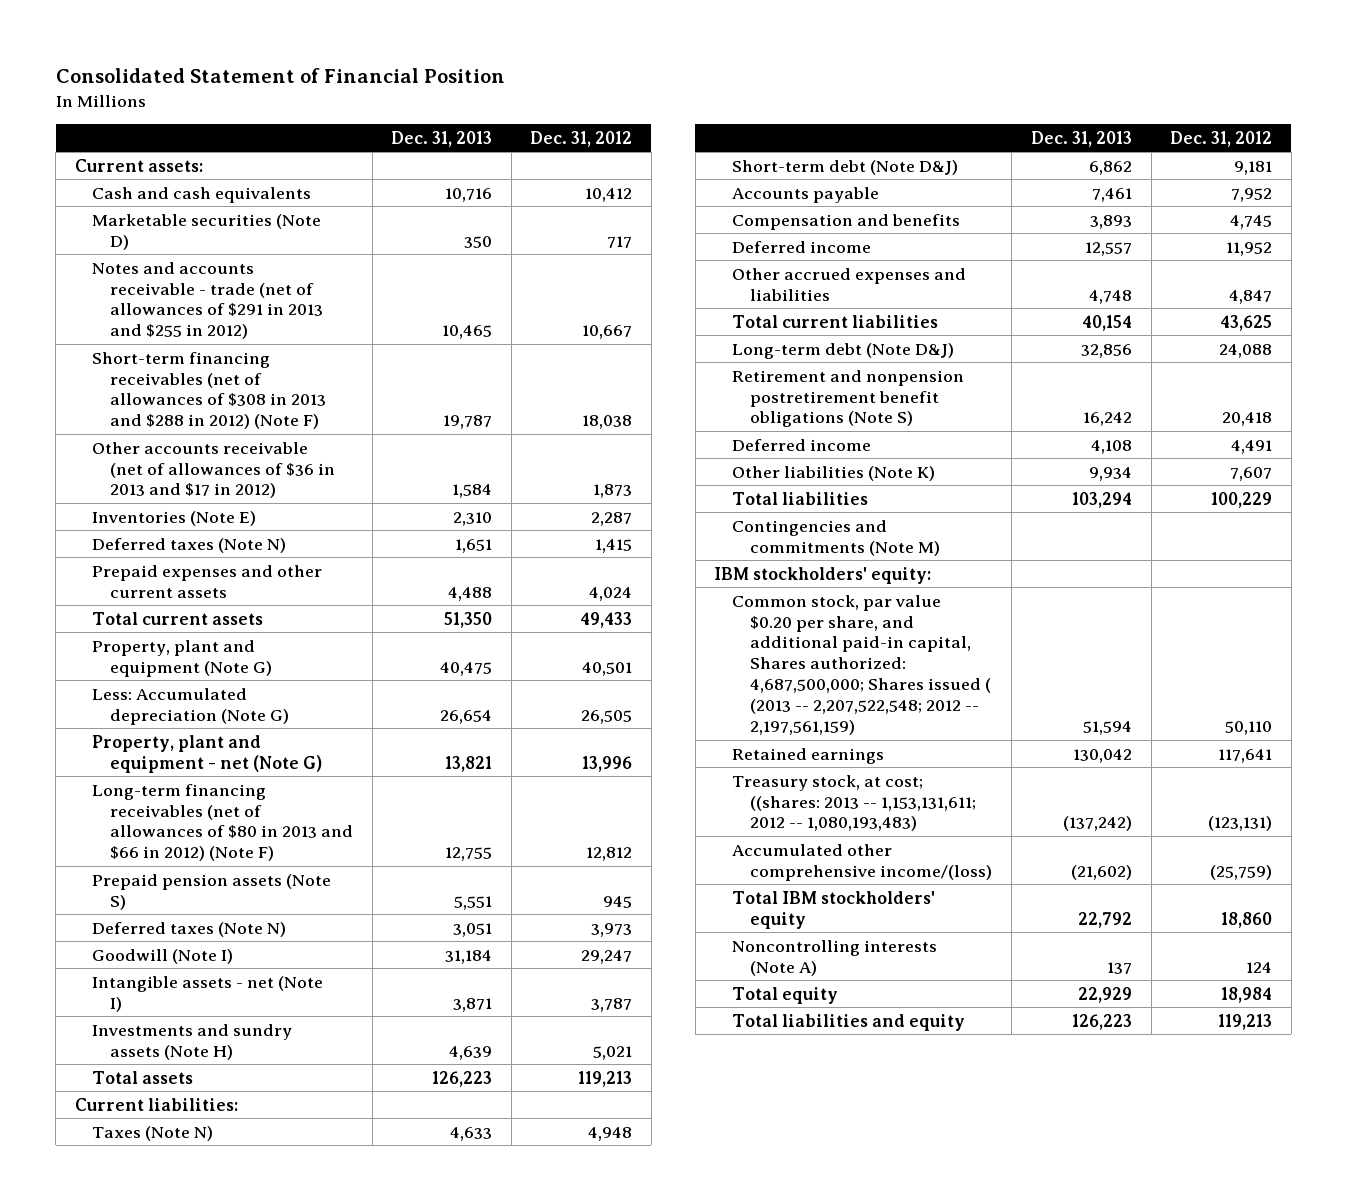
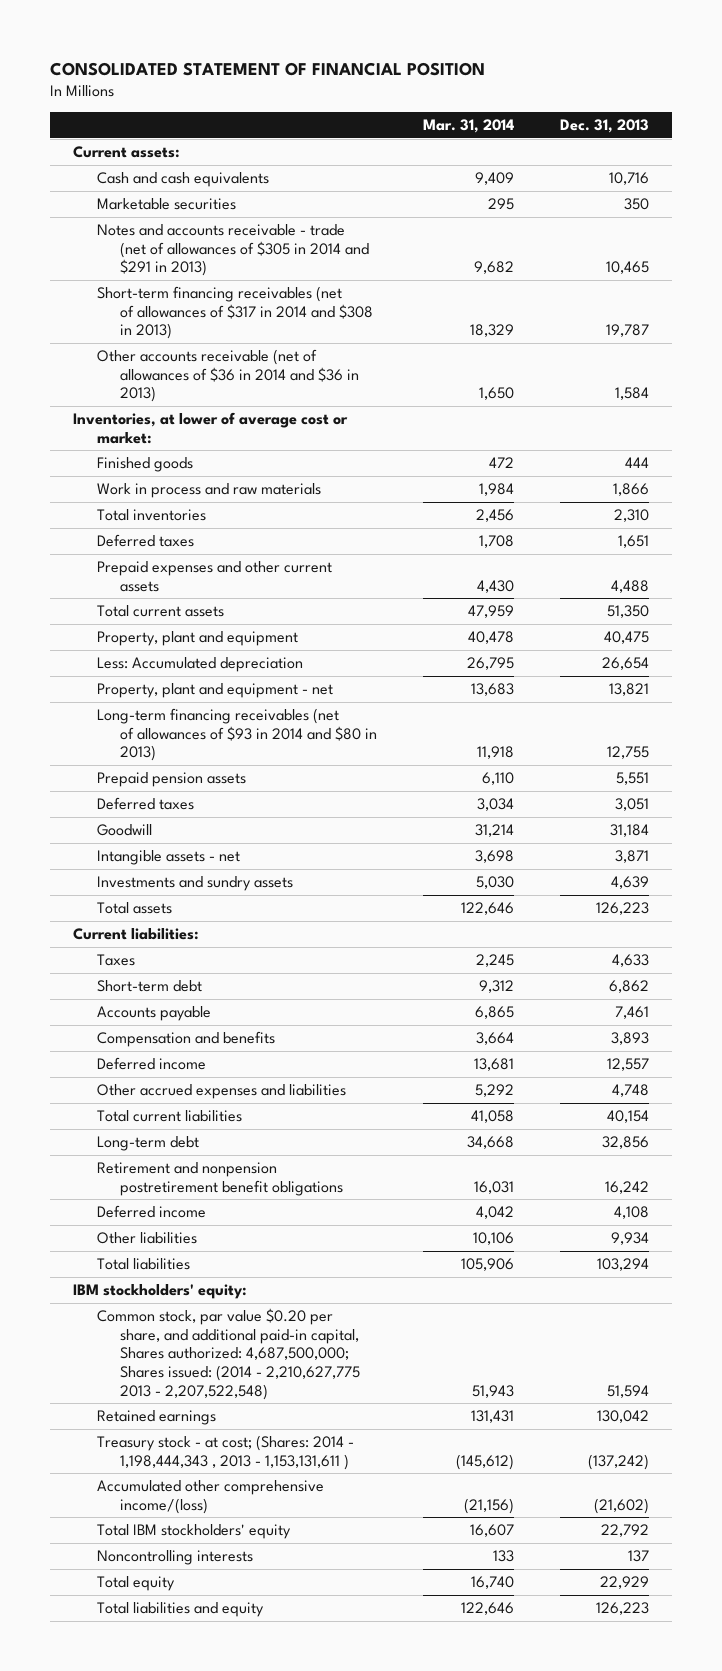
[55,67,505,83] Consolidated Statement of Financial Position -> [50,61,486,76] CONSOLIDATED STATEMENT OF FINANCIAL POSITION
[530,130,633,147] Dec. 31, 2012 -> none
none -> [422,119,514,134] Mar. 31, 2014
[92,213,322,250] Marketable securities (Note D) -> [96,198,236,211] Marketable securities
[92,261,324,340] Notes and accounts receivable - trade (net of allowances of $291 in 2013 and $255 in 2012) -> [96,224,369,277] Notes and accounts receivable - trade (net of allowances of $305 in 2014 and $291 in 2013)
[92,351,327,430] Short-term financing receivables (net of allowances of $308 in 2013 and $288 in 2012) (Note F) -> [96,286,373,340] Short-term financing receivables (net of allowances of $317 in 2014 and $308 in 2013)
[92,441,336,499] Other accounts receivable (net of allowances of $36 in 2013 and $17 in 2012) -> [96,349,359,403] Other accounts receivable (net of allowances of $36 in 2014 and $36 in 2013)
none -> [73,412,349,444] Inventories, at lower of average cost or market:
none -> [96,457,193,473] Finished goods
none -> [96,483,321,499] Work in process and raw materials
[92,510,257,526] Inventories (Note E) -> [96,509,206,522] Total inventories
[92,537,287,553] Deferred taxes (Note N) -> [96,534,194,548] Deferred taxes
[92,639,273,677] Property, plant and equipment (Note G) -> [96,631,298,647] Property, plant and equipment
[92,687,290,725] Less: Accumulated depreciation (Note G) -> [96,657,303,673] Less: Accumulated depreciation
[92,734,323,773] Property, plant and equipment - net (Note G) -> [96,683,333,699] Property, plant and equipment - net
[92,783,354,862] Long-term financing receivables (net of allowances of $80 in 2013 and $66 in 2012) (Note F) -> [96,708,377,762] Long-term financing receivables (net of allowances of $93 in 2014 and $80 in 2013)
[92,873,332,910] Prepaid pension assets (Note S) -> [96,772,246,788] Prepaid pension assets
[92,921,287,937] Deferred taxes (Note N) -> [96,797,194,811] Deferred taxes
[92,948,234,964] Goodwill (Note I) -> [96,824,152,837] Goodwill
[92,975,324,1012] Intangible assets - net (Note I) -> [96,850,240,866] Intangible assets - net
[92,1023,293,1060] Investments and sundry assets (Note H) -> [96,876,293,892] Investments and sundry assets
[92,1125,214,1141] Taxes (Note N) -> [96,954,135,967] Taxes
[732,159,959,175] Short-term debt (Note D&J) -> [96,980,202,993] Short-term debt
[732,342,955,359] Long-term debt (Note D&J) -> [96,1136,199,1152] Long-term debt
[732,369,965,428] Retirement and nonpension postretirement benefit obligations (Note S) -> [96,1162,343,1196] Retirement and nonpension postretirement benefit obligations
[732,465,936,481] Other liabilities (Note K) -> [96,1232,197,1245] Other liabilities
[732,519,940,556] Contingencies and commitments (Note M) -> none
[732,594,991,736] Common stock, par value $0.20 per share, and additional paid-in capital, Shares authorized: 4,687,500,000; Shares issued ( (2013 -- 2,207,522,548; 2012 -- 2,197,561,159) -> [96,1308,360,1400] Common stock, par value $0.20 per share, and additional paid-in capital, Shares authorized: 4,687,500,000; Shares issued: (2014 - 2,210,627,775 2013 - 2,207,522,548)
[732,774,976,832] Treasury stock, at cost; ((shares: 2013 -- 1,153,131,611; 2012 -- 1,080,193,483) -> [96,1435,354,1470] Treasury stock - at cost; (Shares: 2014 - 1,198,444,343 , 2013 - 1,153,131,611 )
[732,939,938,976] Noncontrolling interests (Note A) -> [96,1550,253,1566] Noncontrolling interests

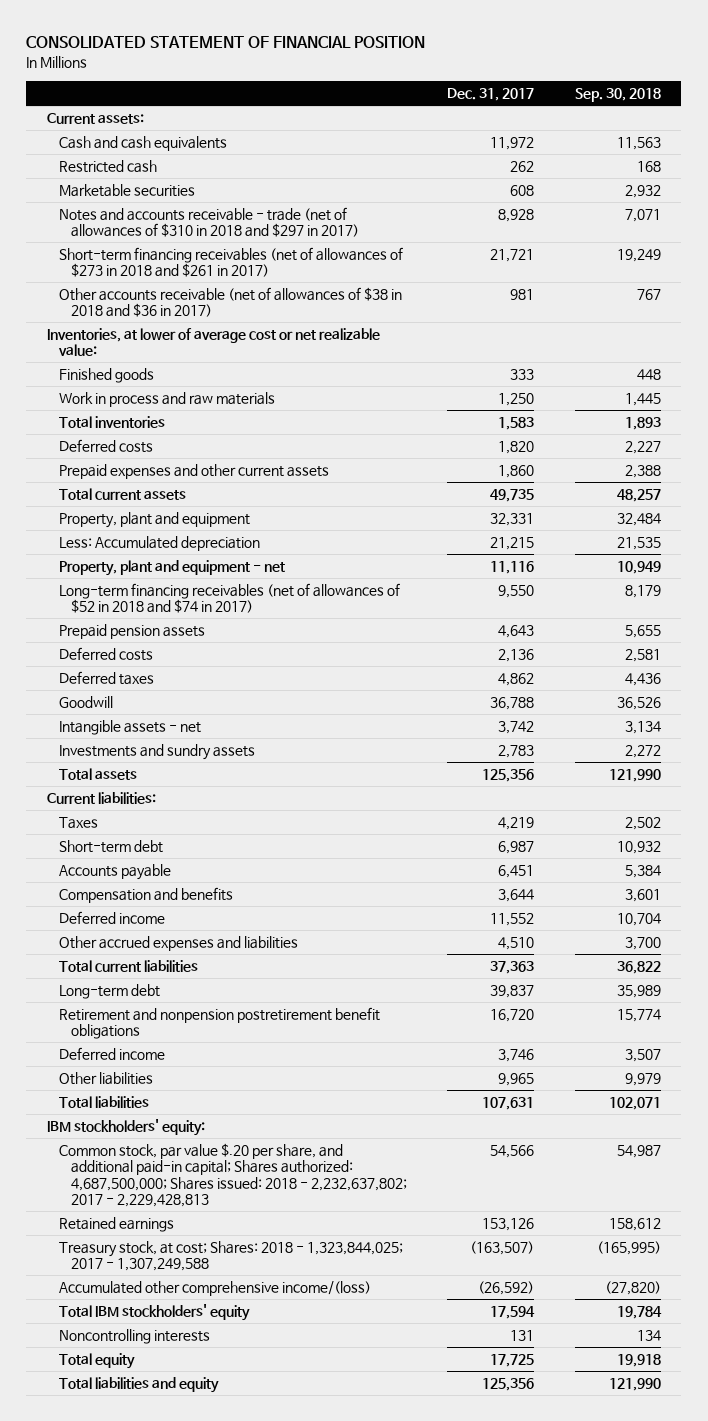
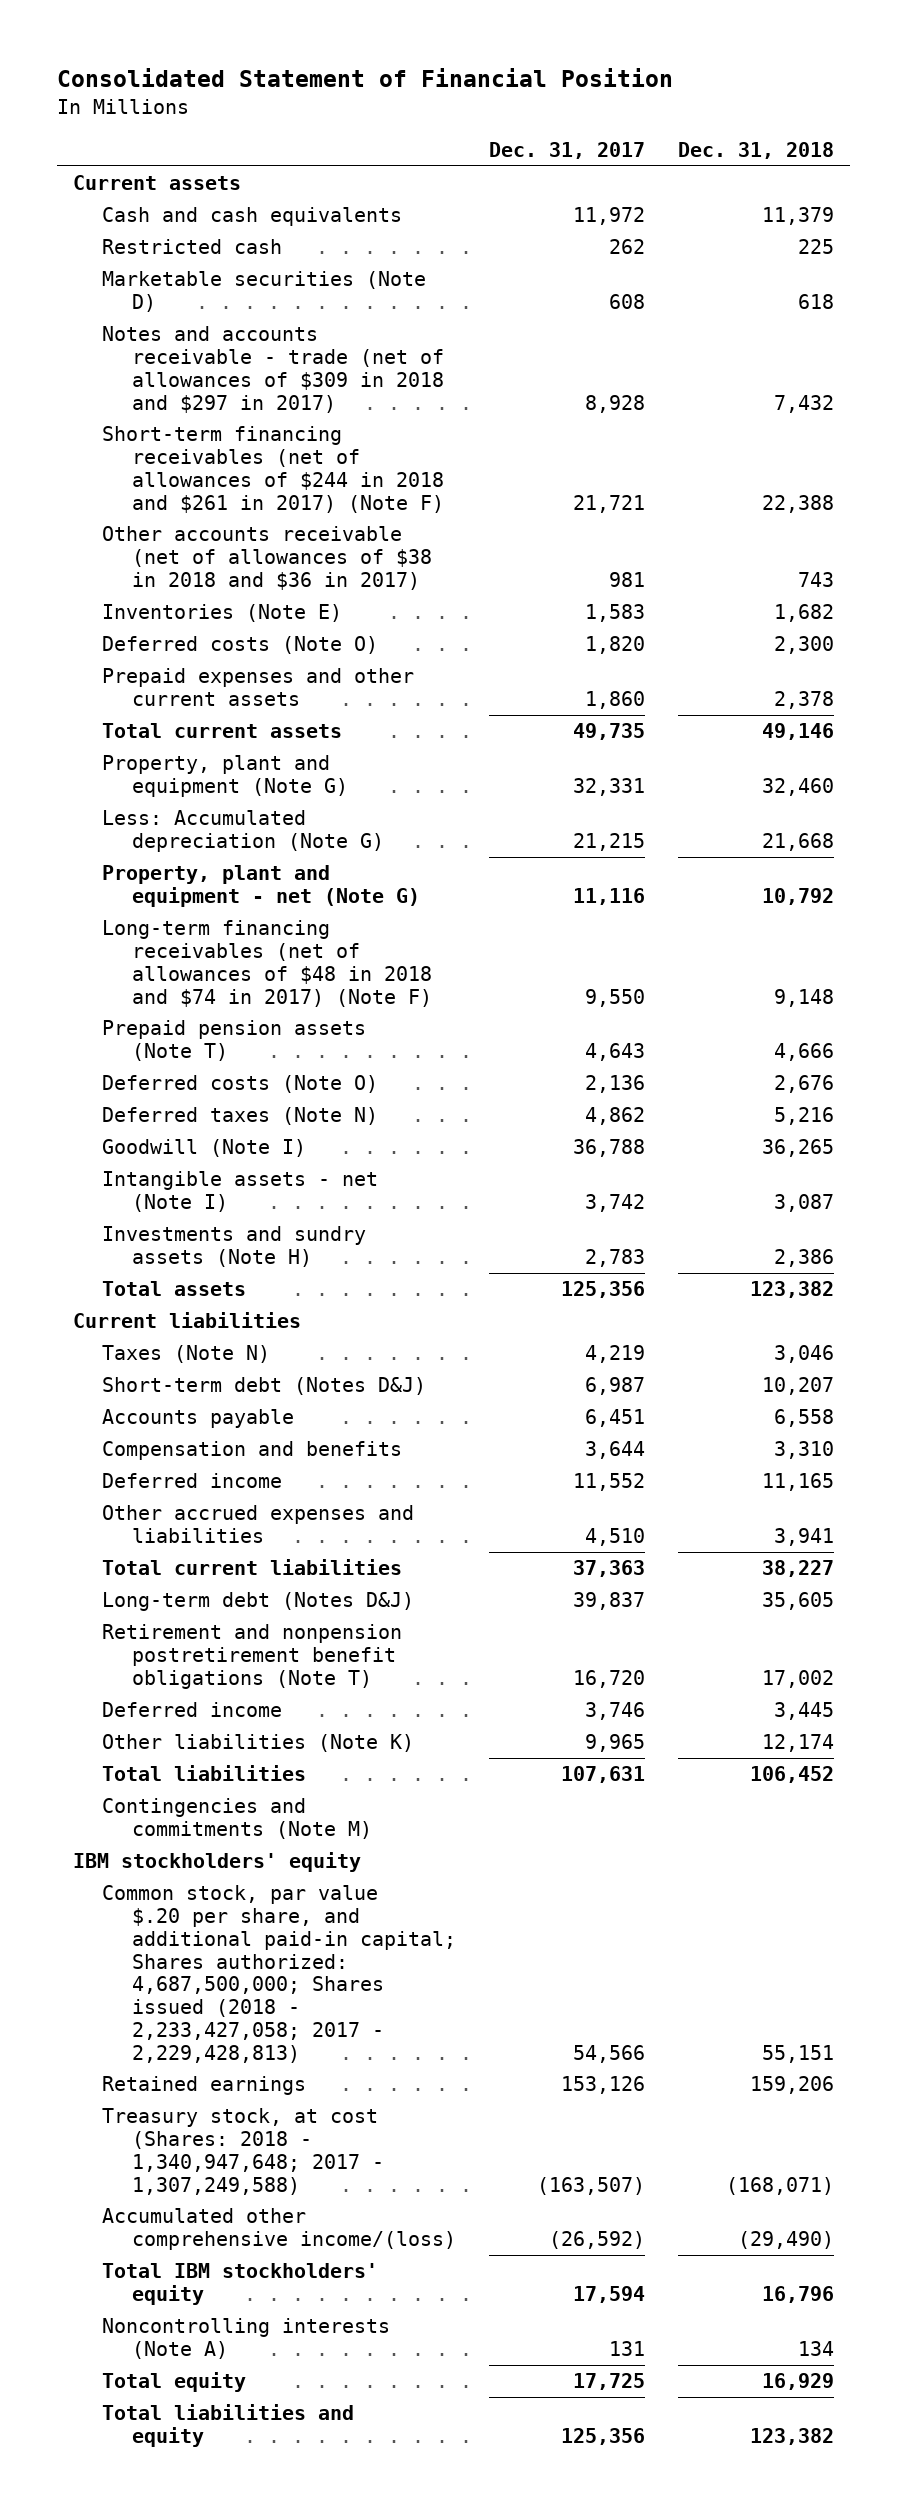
[26,36,426,49] CONSOLIDATED STATEMENT OF FINANCIAL POSITION -> [56,68,673,88] Consolidated Statement of Financial Position
[575,88,662,103] Sep. 30, 2018 -> none
none -> [677,141,834,159] Dec. 31, 2018
[46,113,144,125] Current assets: -> [73,175,242,191] Current assets
[58,184,195,198] Marketable securities -> [102,271,427,312] Marketable securities (Note D)
[58,207,359,238] Notes and accounts receivable - trade (net of allowances of $310 in 2018 and $297 in 2017) -> [102,326,444,413] Notes and accounts receivable - trade (net of allowances of $309 in 2018 and $297 in 2017)
[58,247,403,278] Short-term financing receivables (net of allowances of $273 in 2018 and $261 in 2017) -> [102,426,444,513] Short-term financing receivables (net of allowances of $244 in 2018 and $261 in 2017) (Note F)
[46,328,380,357] Inventories, at lower of average cost or net realizable value: -> none
[58,368,154,384] Finished goods -> none
[58,392,275,408] Work in process and raw materials -> none
[58,416,165,429] Total inventories -> [102,604,343,623] Inventories (Note E)
[58,439,153,454] Deferred costs -> [102,636,379,655] Deferred costs (Note O)
[58,512,250,529] Property, plant and equipment -> [102,755,348,797] Property, plant and equipment (Note G)
[58,536,260,552] Less: Accumulated depreciation -> [102,810,384,852] Less: Accumulated depreciation (Note G)
[58,560,285,577] Property, plant and equipment - net -> [102,865,420,907] Property, plant and equipment - net (Note G)
[58,583,400,614] Long-term financing receivables (net of allowances of $52 in 2018 and $74 in 2017) -> [102,920,432,1007] Long-term financing receivables (net of allowances of $48 in 2018 and $74 in 2017) (Note F)
[58,624,205,640] Prepaid pension assets -> [102,1020,367,1061] Prepaid pension assets (Note T)
[58,647,153,662] Deferred costs -> [102,1075,379,1094] Deferred costs (Note O)
[58,671,154,686] Deferred taxes -> [102,1107,379,1126] Deferred taxes (Note N)
[58,696,113,709] Goodwill -> [102,1139,307,1158] Goodwill (Note I)
[58,720,201,736] Intangible assets - net -> [102,1171,379,1212] Intangible assets - net (Note I)
[58,744,255,761] Investments and sundry assets -> [102,1226,367,1267] Investments and sundry assets (Note H)
[46,792,156,805] Current liabilities: -> [73,1312,302,1329] Current liabilities
[58,817,98,830] Taxes -> [102,1345,271,1364] Taxes (Note N)
[58,840,163,854] Short-term debt -> [102,1377,427,1396] Short-term debt (Notes D&J)
[58,984,160,1000] Long-term debt -> [102,1592,415,1612] Long-term debt (Notes D&J)
[58,1007,380,1040] Retirement and nonpension postretirement benefit obligations -> [102,1624,403,1689] Retirement and nonpension postretirement benefit obligations (Note T)
[58,1072,153,1086] Other liabilities -> [102,1734,415,1753] Other liabilities (Note K)
none -> [102,1798,372,1839] Contingencies and commitments (Note M)
[46,1119,205,1137] IBM stockholders' equity: -> [73,1852,362,1873] IBM stockholders' equity
[58,1143,407,1207] Common stock, par value $.20 per share, and additional paid-in capital; Shares authorized: 4,687,500,000; Shares issued: 2018 - 2,232,637,802; 2017 - 2,229,428,813 -> [102,1885,456,2063] Common stock, par value $.20 per share, and additional paid-in capital; Shares authorized: 4,687,500,000; Shares issued (2018 - 2,233,427,058; 2017 - 2,229,428,813)
[58,1241,403,1272] Treasury stock, at cost; Shares: 2018 - 1,323,844,025; 2017 - 1,307,249,588 -> [102,2108,384,2195] Treasury stock, at cost (Shares: 2018 - 1,340,947,648; 2017 - 1,307,249,588)
[58,1329,210,1345] Noncontrolling interests -> [102,2318,391,2359] Noncontrolling interests (Note A)

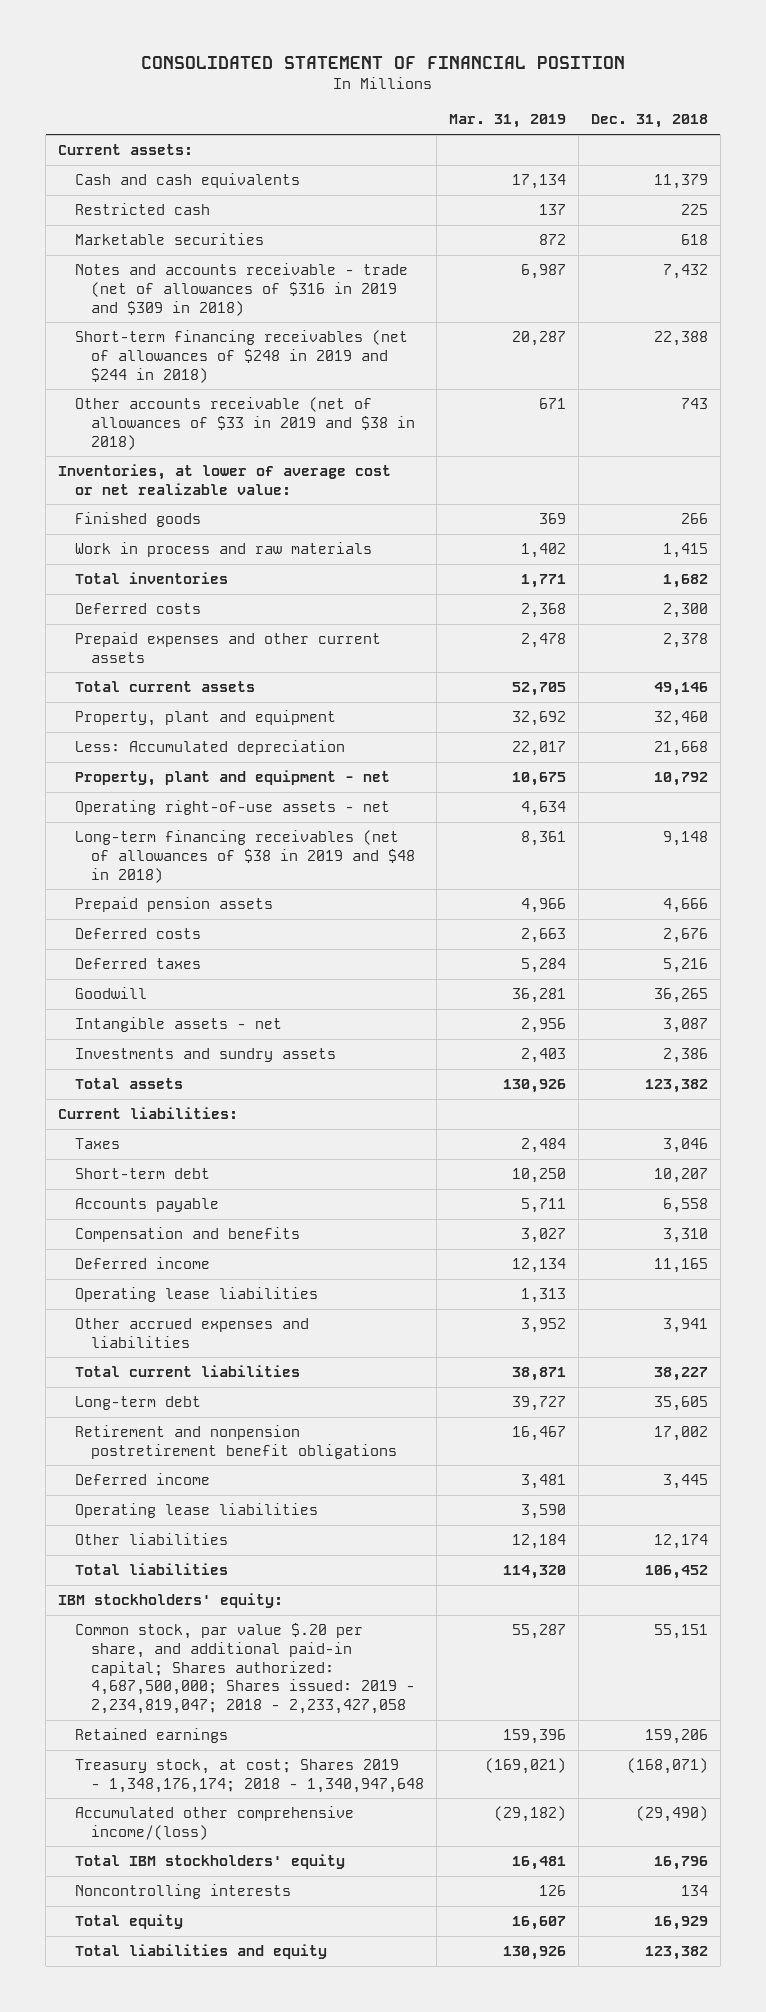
[56,68,673,88] Consolidated Statement of Financial Position -> [141,55,626,69] CONSOLIDATED STATEMENT OF FINANCIAL POSITION
[488,141,645,159] Dec. 31, 2017 -> none
none -> [449,114,567,129] Mar. 31, 2019
[73,175,242,191] Current assets -> [58,144,194,156] Current assets:
[102,271,427,312] Marketable securities (Note D) -> [74,233,264,246] Marketable securities
[102,326,444,413] Notes and accounts receivable - trade (net of allowances of $309 in 2018 and $297 in 2017) -> [74,263,408,316] Notes and accounts receivable - trade (net of allowances of $316 in 2019 and $309 in 2018)
[102,426,444,513] Short-term financing receivables (net of allowances of $244 in 2018 and $261 in 2017) (Note F) -> [74,330,408,383] Short-term financing receivables (net of allowances of $248 in 2019 and $244 in 2018)
[102,526,432,590] Other accounts receivable (net of allowances of $38 in 2018 and $36 in 2017) -> [74,397,416,450] Other accounts receivable (net of allowances of $33 in 2019 and $38 in 2018)
none -> [58,464,392,495] Inventories, at lower of average cost or net realizable value:
none -> [74,512,201,528] Finished goods
none -> [74,542,372,558] Work in process and raw materials
[102,604,343,623] Inventories (Note E) -> [74,572,228,585] Total inventories
[102,636,379,655] Deferred costs (Note O) -> [74,603,201,615] Deferred costs
[102,755,348,797] Property, plant and equipment (Note G) -> [74,710,336,727] Property, plant and equipment
[102,810,384,852] Less: Accumulated depreciation (Note G) -> [74,740,345,756] Less: Accumulated depreciation
[102,865,420,907] Property, plant and equipment - net (Note G) -> [74,770,390,787] Property, plant and equipment - net
none -> [74,800,390,816] Operating right-of-use assets - net
[102,920,432,1007] Long-term financing receivables (net of allowances of $48 in 2018 and $74 in 2017) (Note F) -> [74,830,416,883] Long-term financing receivables (net of allowances of $38 in 2019 and $48 in 2018)
[102,1020,367,1061] Prepaid pension assets (Note T) -> [74,897,273,913] Prepaid pension assets
[102,1075,379,1094] Deferred costs (Note O) -> [74,928,201,940] Deferred costs
[102,1107,379,1126] Deferred taxes (Note N) -> [74,958,201,970] Deferred taxes
[102,1139,307,1158] Goodwill (Note I) -> [74,987,147,1000] Goodwill
[102,1171,379,1212] Intangible assets - net (Note I) -> [74,1017,282,1033] Intangible assets - net
[102,1226,367,1267] Investments and sundry assets (Note H) -> [74,1048,336,1063] Investments and sundry assets
[73,1312,302,1329] Current liabilities -> [58,1107,239,1120] Current liabilities:
[102,1345,271,1364] Taxes (Note N) -> [74,1138,120,1150] Taxes
[102,1377,427,1396] Short-term debt (Notes D&J) -> [74,1168,210,1180] Short-term debt
none -> [74,1287,318,1303] Operating lease liabilities
[102,1592,415,1612] Long-term debt (Notes D&J) -> [74,1396,201,1411] Long-term debt
[102,1624,403,1689] Retirement and nonpension postretirement benefit obligations (Note T) -> [74,1425,398,1459] Retirement and nonpension postretirement benefit obligations
none -> [74,1503,318,1519] Operating lease liabilities
[102,1734,415,1753] Other liabilities (Note K) -> [74,1533,228,1546] Other liabilities
[102,1798,372,1839] Contingencies and commitments (Note M) -> none
[73,1852,362,1873] IBM stockholders' equity -> [58,1593,284,1609] IBM stockholders' equity:
[102,1885,456,2063] Common stock, par value $.20 per share, and additional paid-in capital; Shares authorized: 4,687,500,000; Shares issued (2018 - 2,233,427,058; 2017 - 2,229,428,813) -> [74,1623,416,1715] Common stock, par value $.20 per share, and additional paid-in capital; Shares authorized: 4,687,500,000; Shares issued: 2019 - 2,234,819,047; 2018 - 2,233,427,058
[102,2108,384,2195] Treasury stock, at cost (Shares: 2018 - 1,340,947,648; 2017 - 1,307,249,588) -> [74,1759,425,1793] Treasury stock, at cost; Shares 2019 - 1,348,176,174; 2018 - 1,340,947,648
[102,2318,391,2359] Noncontrolling interests (Note A) -> [74,1884,291,1900] Noncontrolling interests

